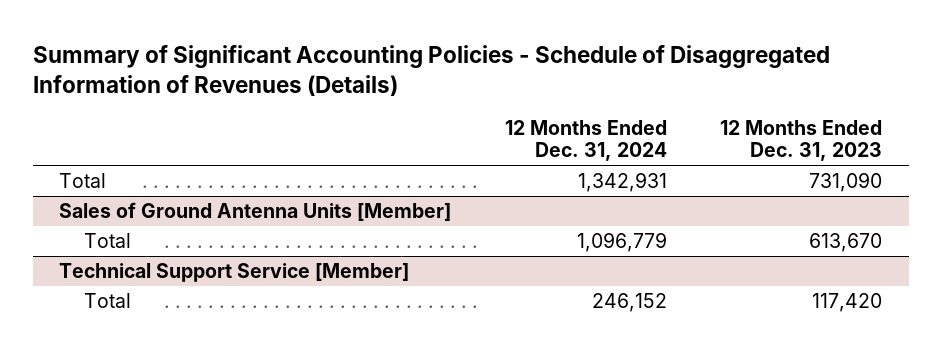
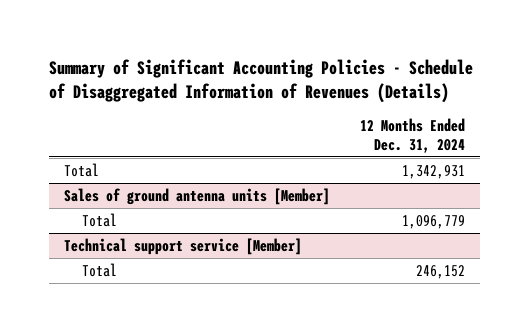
[720,119,883,162] 12 Months Ended Dec. 31, 2023 -> none
[59,202,452,222] Sales of Ground Antenna Units [Member] -> [64,187,331,205] Sales of ground antenna units [Member]
[59,263,410,283] Technical Support Service [Member] -> [64,237,303,255] Technical support service [Member]

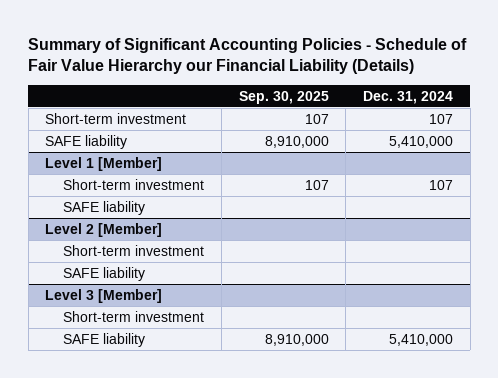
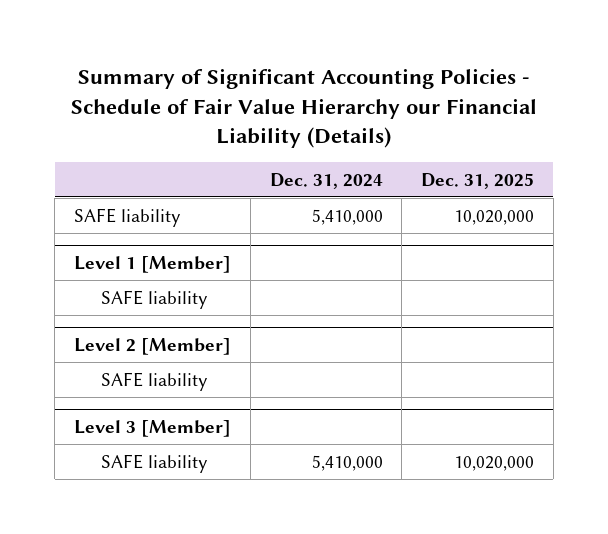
[238,90,329,104] Sep. 30, 2025 -> none
none -> [421,172,535,189] Dec. 31, 2025
[45,112,187,124] Short-term investment -> none
[63,178,205,190] Short-term investment -> none
[63,244,205,256] Short-term investment -> none
[63,310,205,322] Short-term investment -> none

